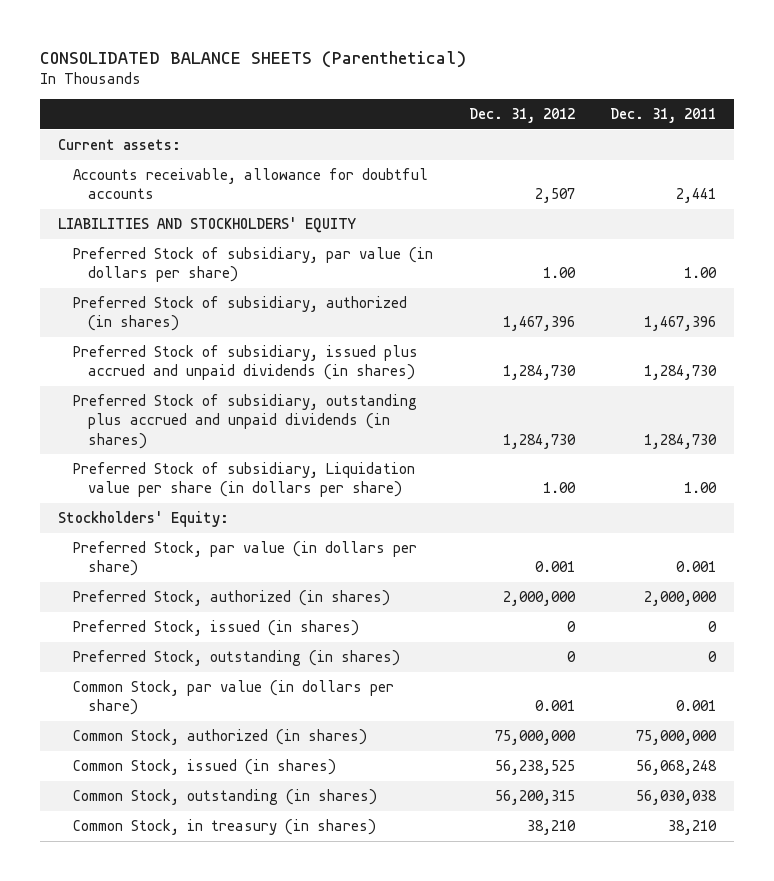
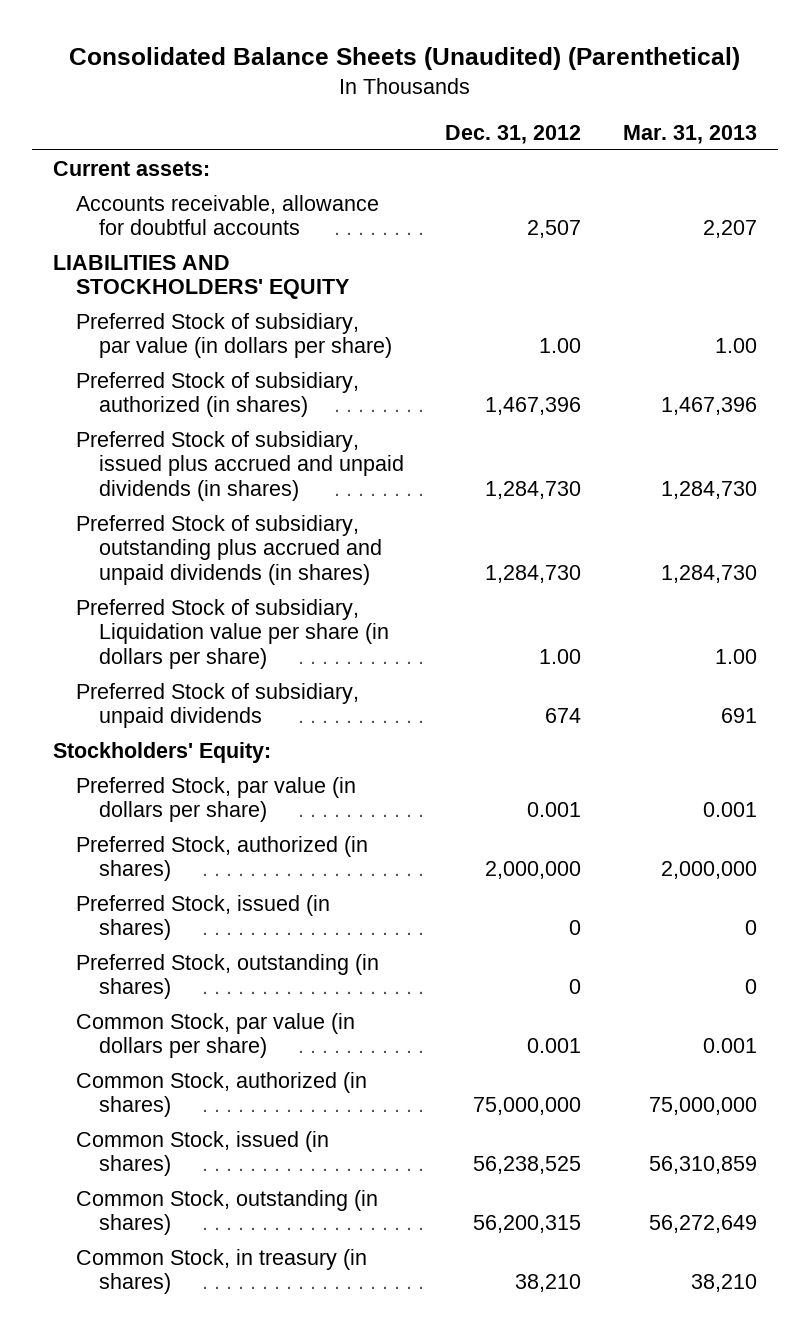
[40,50,467,68] CONSOLIDATED BALANCE SHEETS (Parenthetical) -> [68,47,740,71] Consolidated Balance Sheets (Unaudited) (Parenthetical)
[609,108,716,124] Dec. 31, 2011 -> none
none -> [622,124,757,144] Mar. 31, 2013
none -> [75,682,359,729] Preferred Stock of subsidiary, unpaid dividends

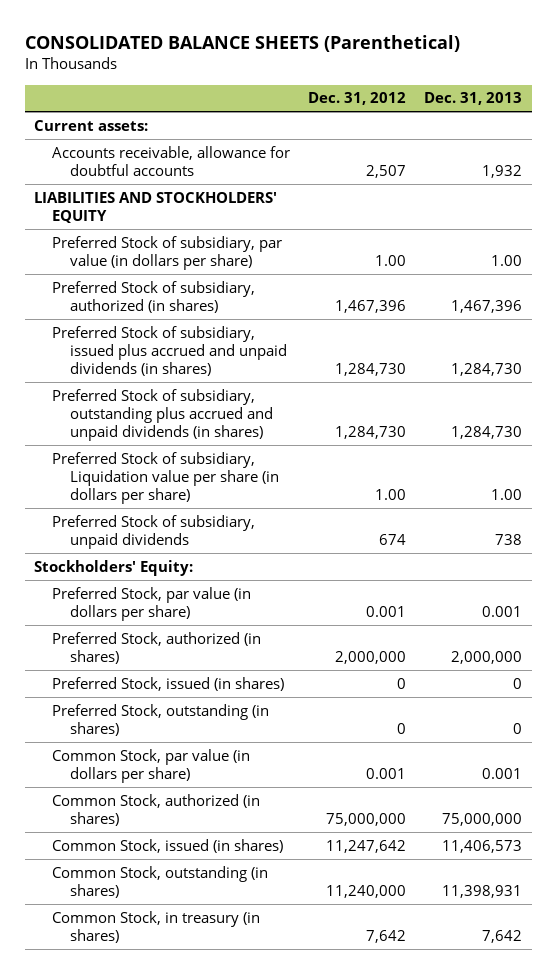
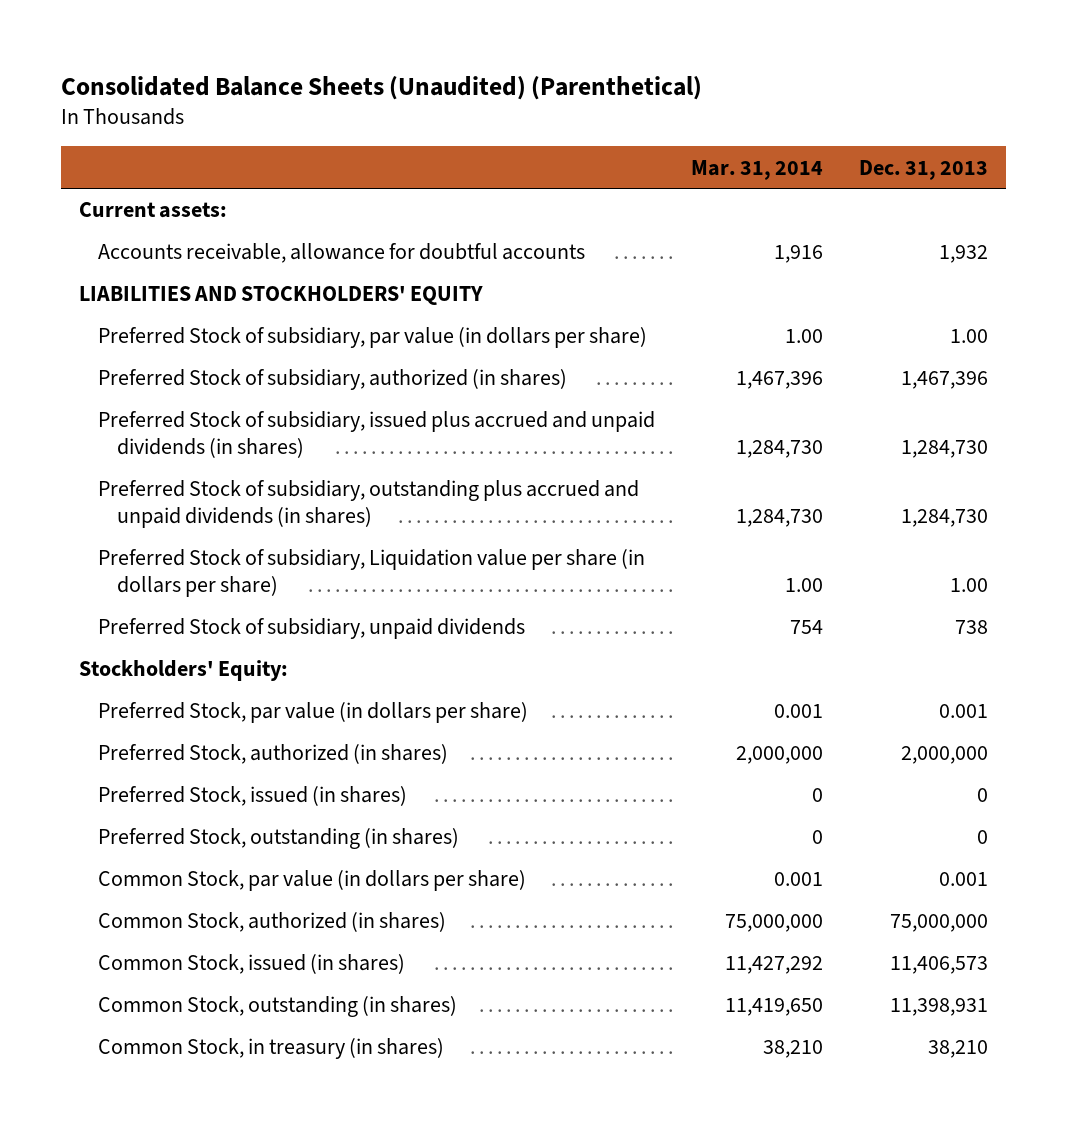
[25,34,461,52] CONSOLIDATED BALANCE SHEETS (Parenthetical) -> [60,75,702,100] Consolidated Balance Sheets (Unaudited) (Parenthetical)
[308,92,407,106] Dec. 31, 2012 -> none
none -> [690,159,823,180] Mar. 31, 2014
[482,929,523,943] 7,642 -> [928,1040,989,1059] 38,210

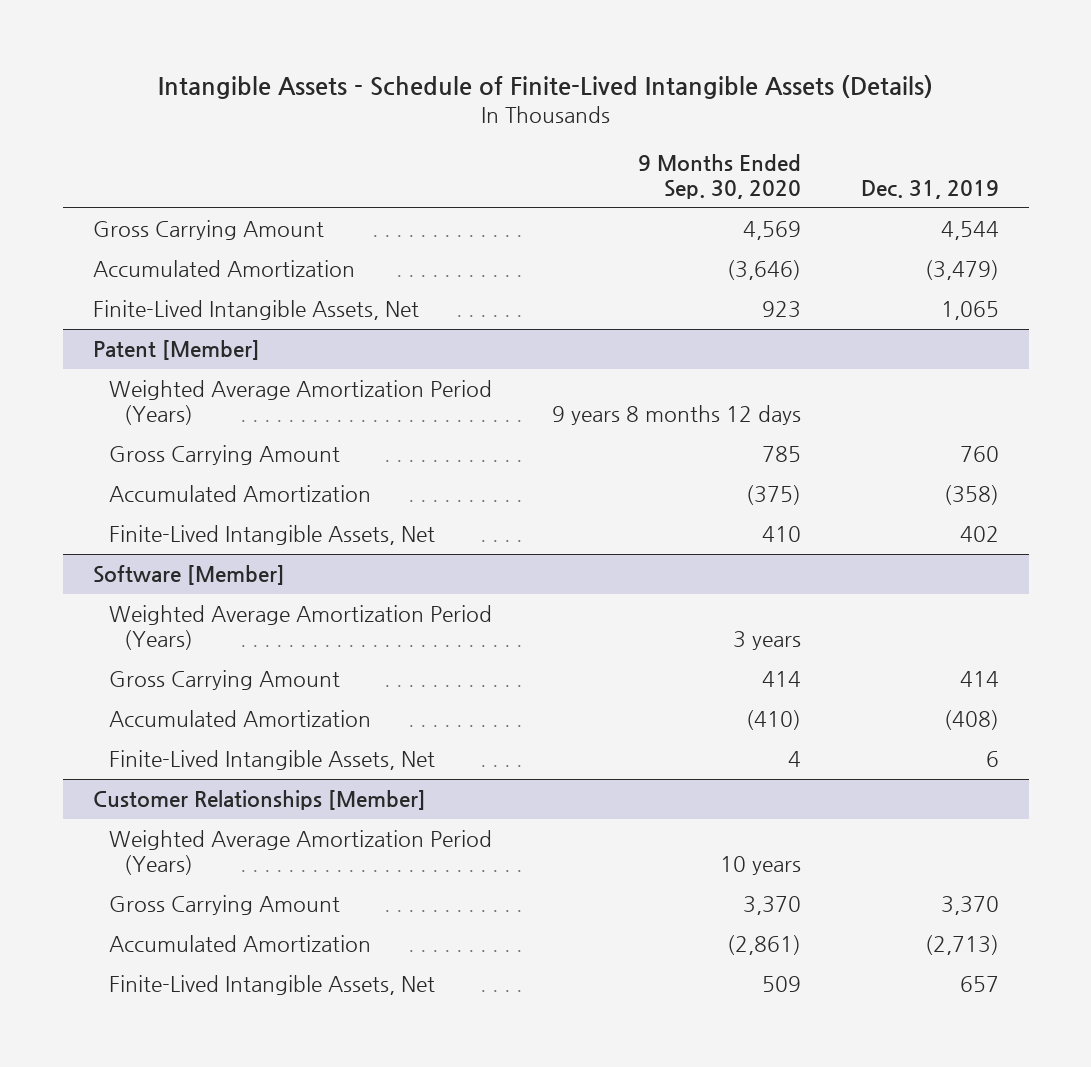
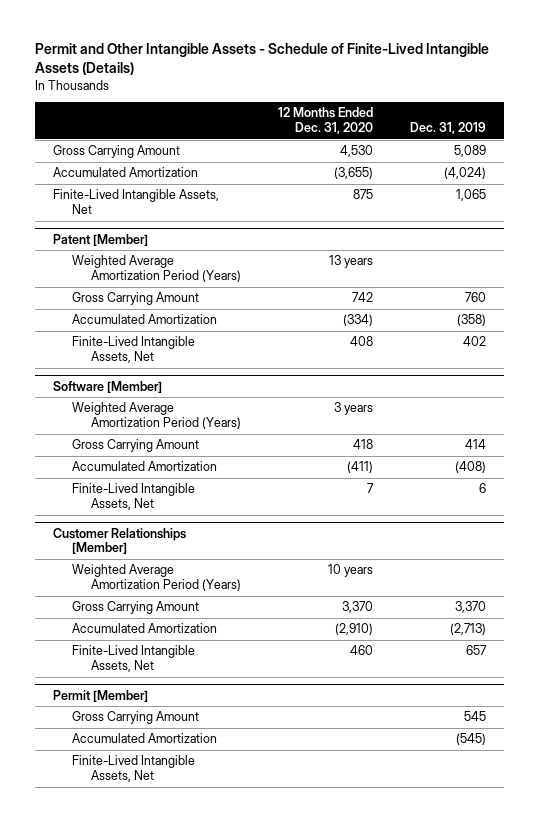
[157,75,933,100] Intangible Assets - Schedule of Finite-Lived Intangible Assets (Details) -> [34,42,489,76] Permit and Other Intangible Assets - Schedule of Finite-Lived Intangible Assets (Details)
[637,153,801,199] 9 Months Ended Sep. 30, 2020 -> none
none -> [278,107,374,135] 12 Months Ended Dec. 31, 2020
[940,221,999,241] 4,544 -> [453,145,486,158] 5,089
[924,260,999,281] (3,479) -> [443,167,486,180] (4,024)
none -> [53,689,149,702] Permit [Member]
none -> [72,711,200,725] Gross Carrying Amount
none -> [72,733,218,744] Accumulated Amortization
none -> [72,755,196,783] Finite-Lived Intangible Assets, Net

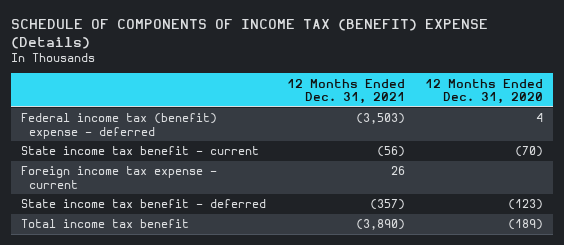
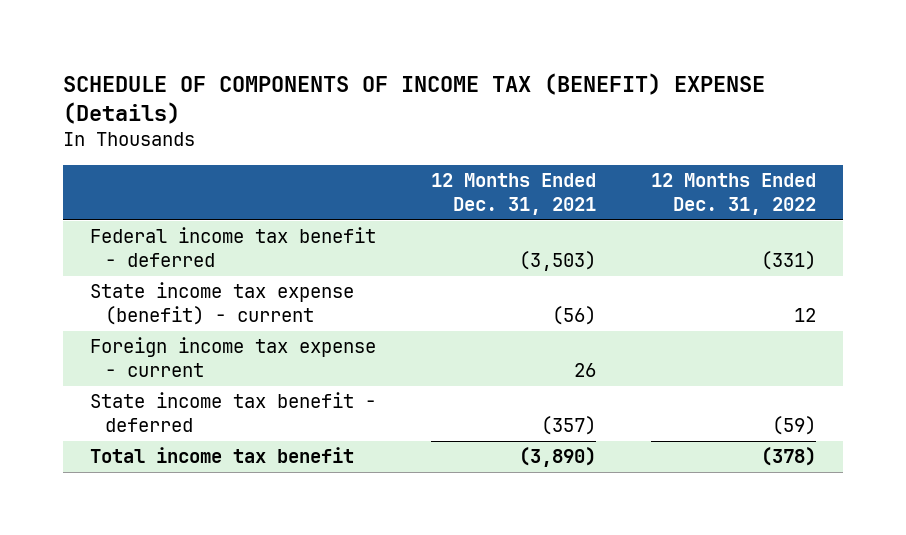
[424,78,543,105] 12 Months Ended Dec. 31, 2020 -> none
none -> [650,173,816,215] 12 Months Ended Dec. 31, 2022
[21,113,218,139] Federal income tax (benefit) expense - deferred -> [90,227,377,268] Federal income tax benefit - deferred
[21,146,260,156] State income tax benefit - current -> [90,282,355,326] State income tax expense (benefit) - current

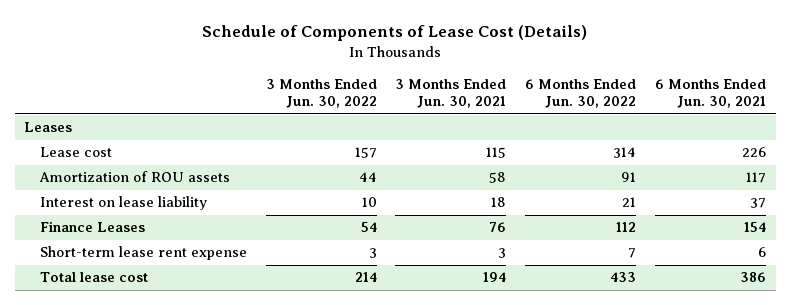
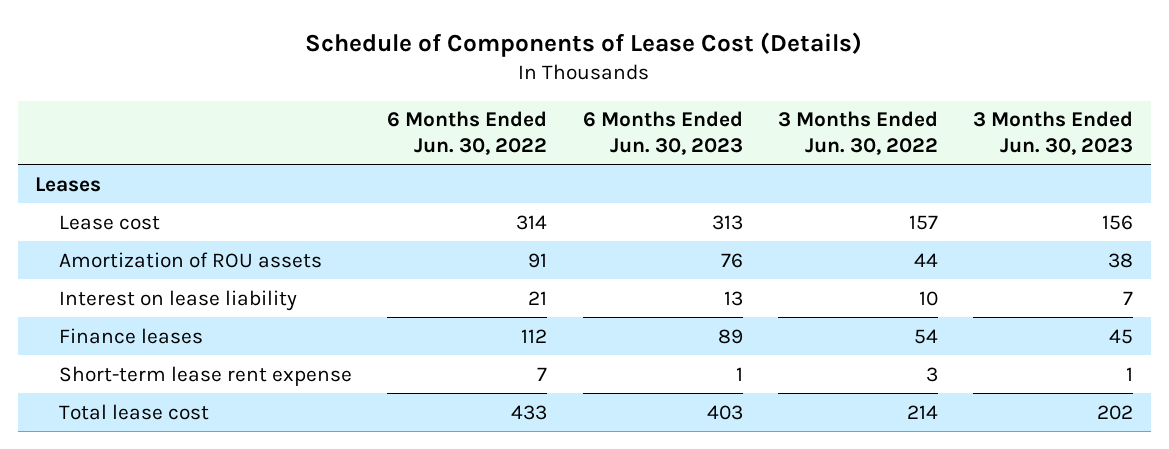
[395,78,507,109] 3 Months Ended Jun. 30, 2021 -> none
[655,78,767,109] 6 Months Ended Jun. 30, 2021 -> none
none -> [582,111,743,155] 6 Months Ended Jun. 30, 2023
none -> [973,111,1134,155] 3 Months Ended Jun. 30, 2023
[39,221,145,233] Finance Leases -> [58,327,203,344] Finance leases

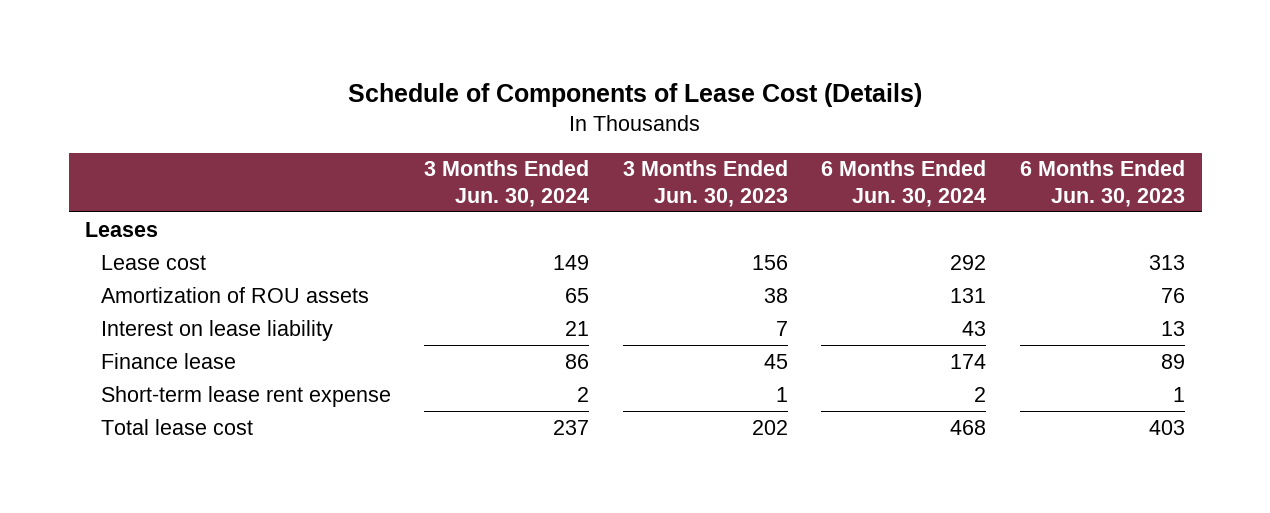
[387,111,548,155] 6 Months Ended Jun. 30, 2022 -> none
[777,111,938,155] 3 Months Ended Jun. 30, 2022 -> none
none -> [424,160,590,207] 3 Months Ended Jun. 30, 2024
none -> [821,160,987,207] 6 Months Ended Jun. 30, 2024
[58,327,203,344] Finance leases -> [100,352,236,369] Finance lease

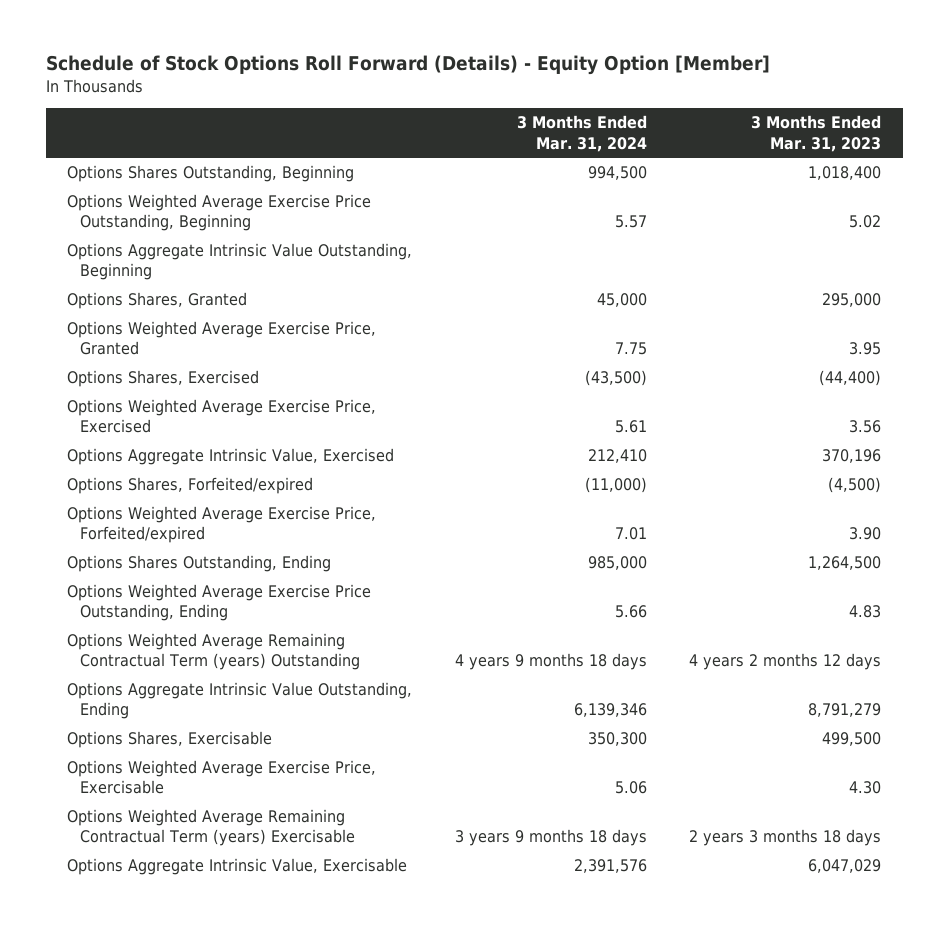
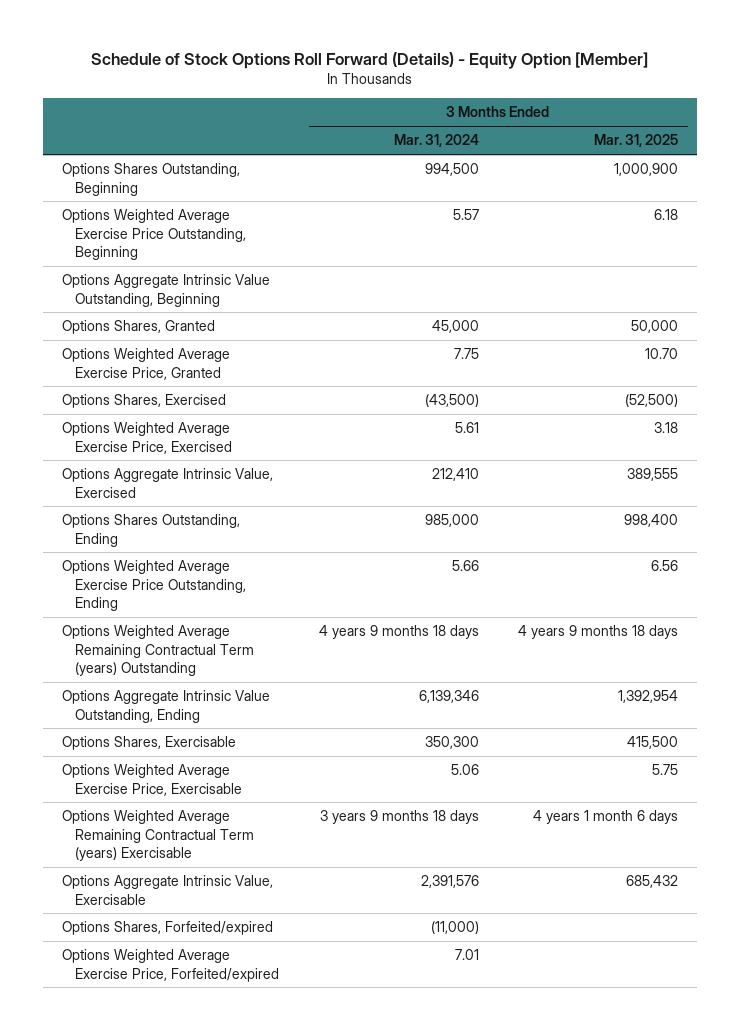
[751,115,882,152] 3 Months Ended Mar. 31, 2023 -> none
none -> [593,134,678,148] Mar. 31, 2025
[66,477,313,495] Options Shares, Forfeited/expired -> [62,921,274,936] Options Shares, Forfeited/expired
[66,506,376,544] Options Weighted Average Exercise Price, Forfeited/expired -> [62,949,280,982] Options Weighted Average Exercise Price, Forfeited/expired

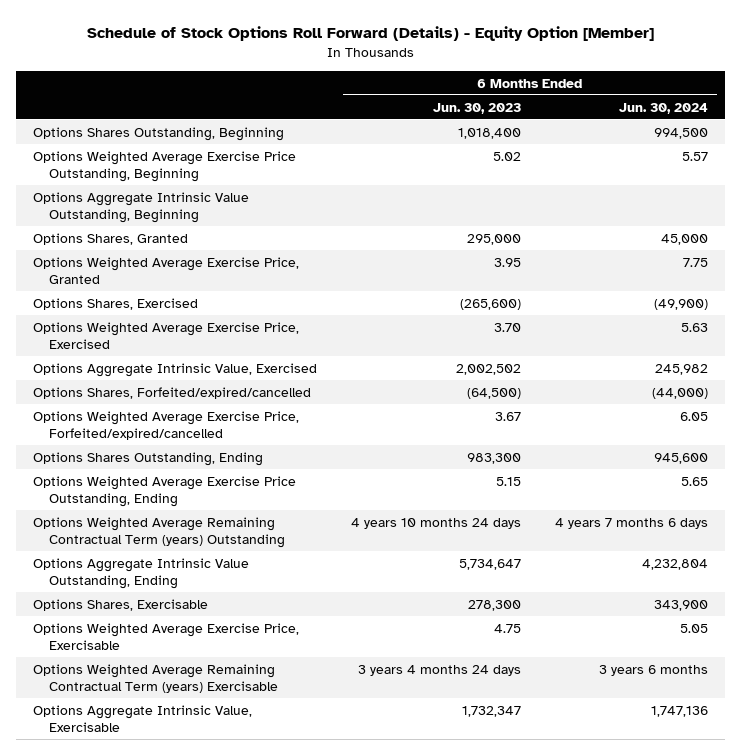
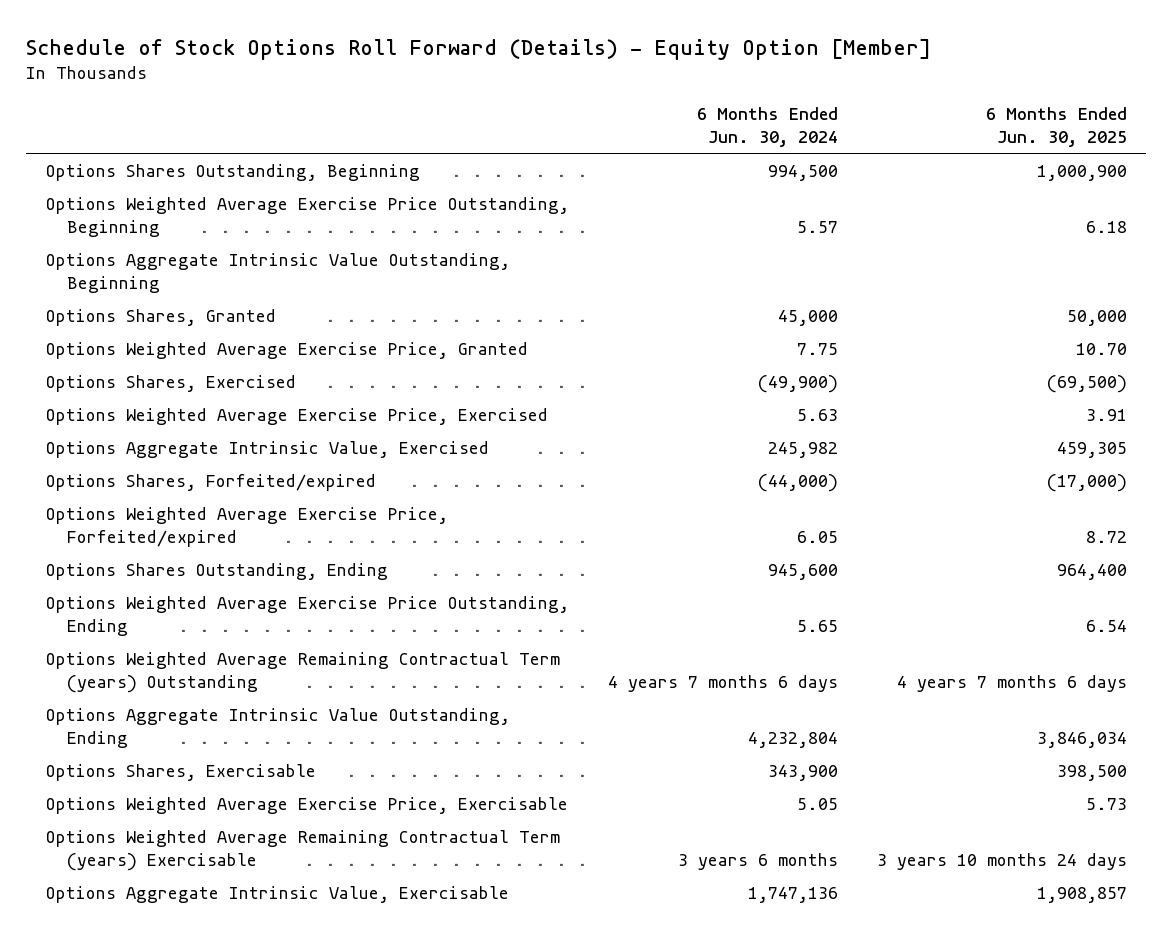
[433,102,522,114] Jun. 30, 2023 -> none
none -> [985,106,1127,148] 6 Months Ended Jun. 30, 2025
[33,386,312,399] Options Shares, Forfeited/expired/cancelled -> [45,473,376,491] Options Shares, Forfeited/expired
[33,410,300,440] Options Weighted Average Exercise Price, Forfeited/expired/cancelled -> [45,506,448,547] Options Weighted Average Exercise Price, Forfeited/expired

